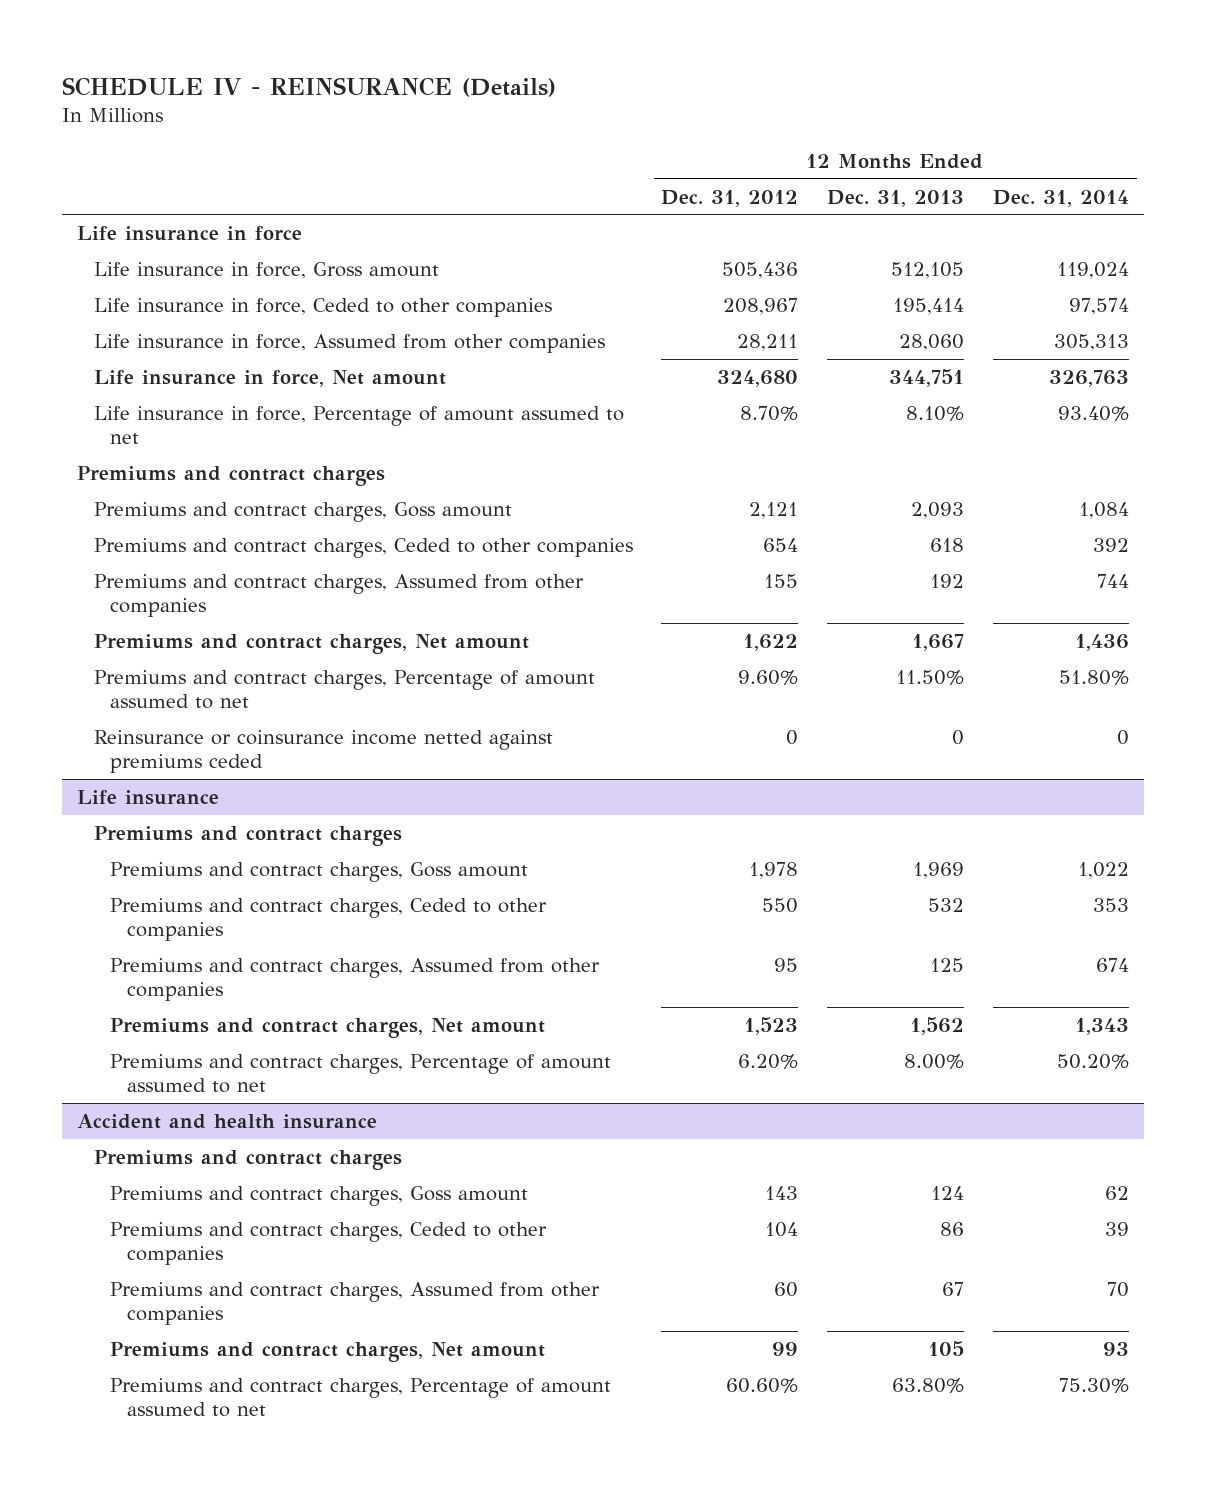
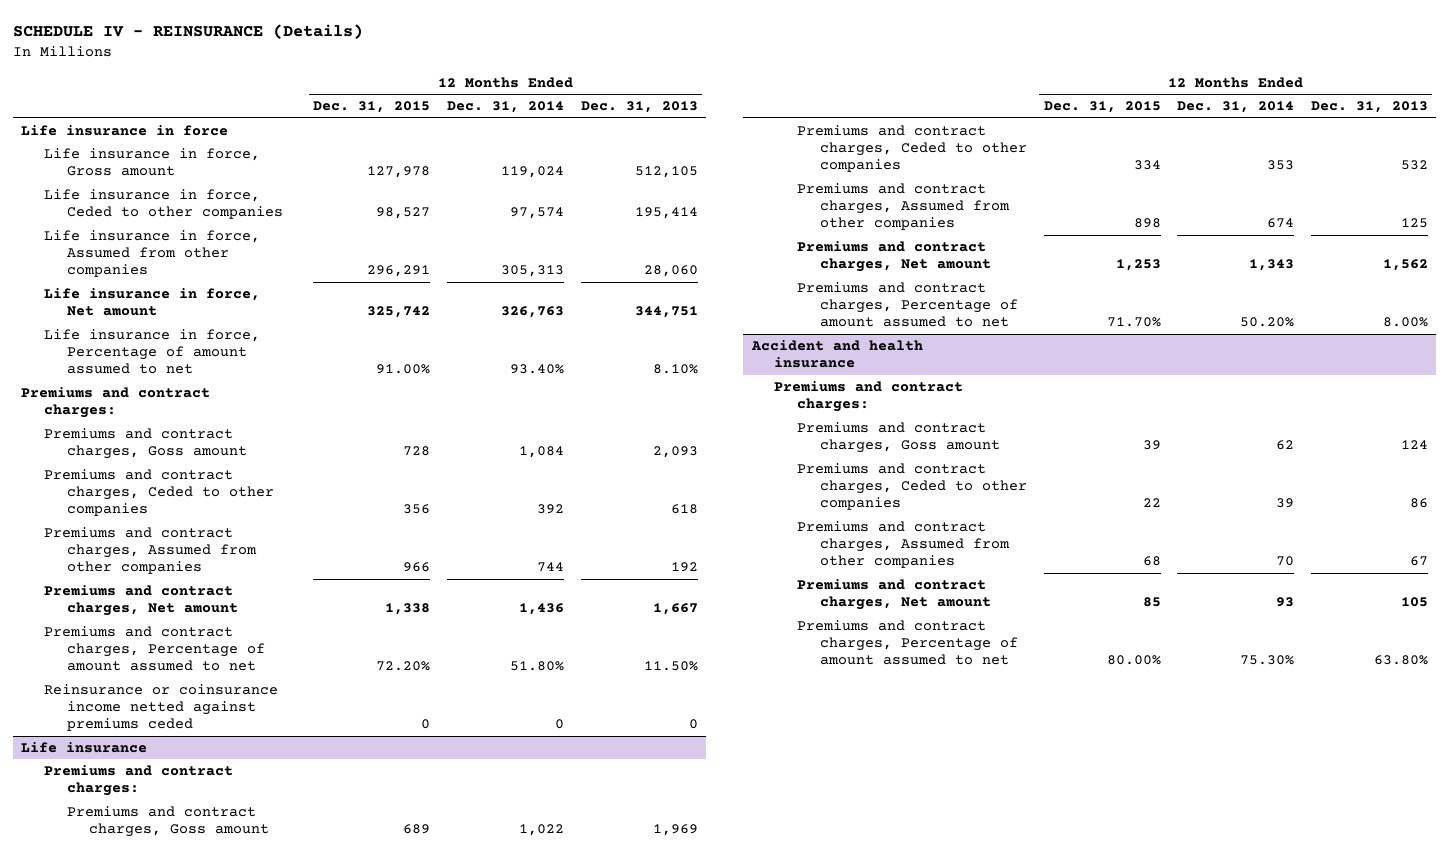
[661,189,799,207] Dec. 31, 2012 -> none
none -> [313,101,431,114] Dec. 31, 2015
[76,465,385,486] Premiums and contract charges -> [21,387,211,419] Premiums and contract charges:
[93,825,402,846] Premiums and contract charges -> [44,765,234,797] Premiums and contract charges:
[93,1149,402,1170] Premiums and contract charges -> [774,381,964,413] Premiums and contract charges:

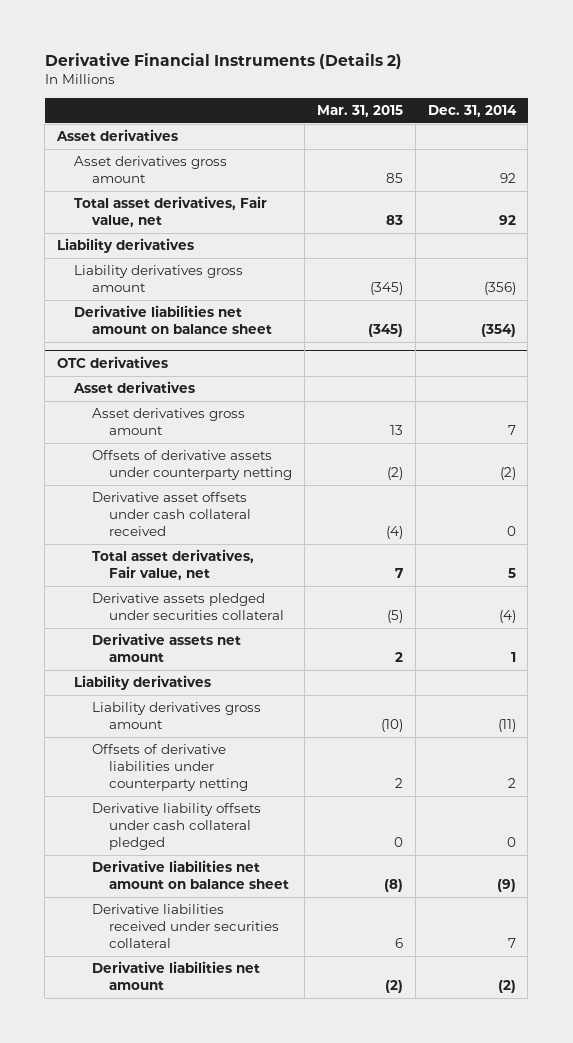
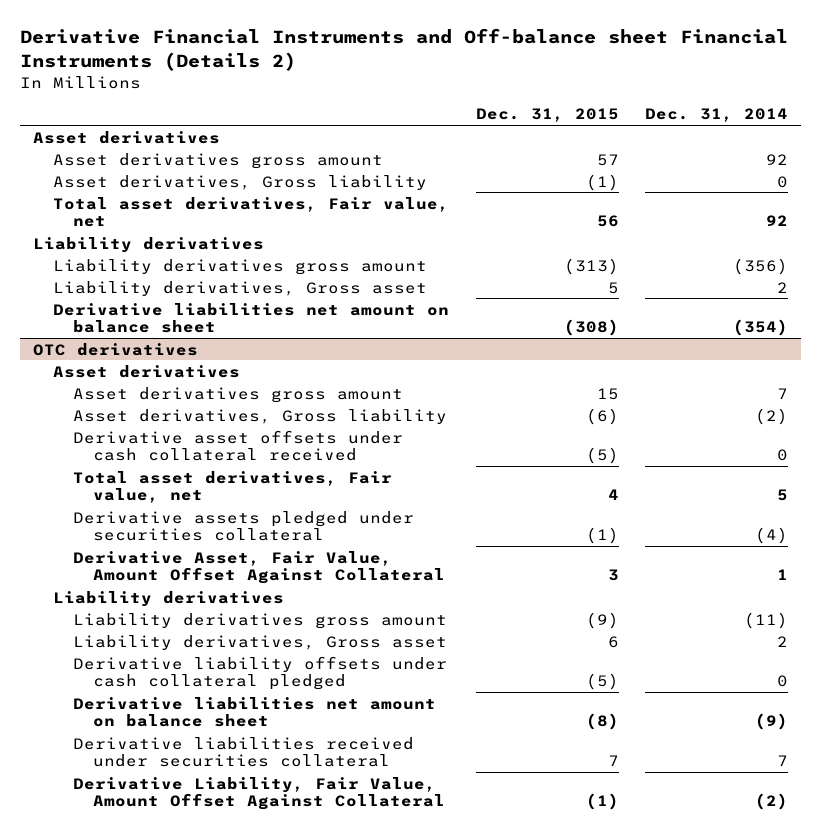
[44,52,402,69] Derivative Financial Instruments (Details 2) -> [19,28,788,71] Derivative Financial Instruments and Off-balance sheet Financial Instruments (Details 2)
[316,104,403,117] Mar. 31, 2015 -> none
none -> [475,108,619,123] Dec. 31, 2015
none -> [53,174,428,190] Asset derivatives, Gross liability
none -> [53,280,428,296] Liability derivatives, Gross asset
[91,450,293,481] Offsets of derivative assets under counterparty netting -> none
none -> [73,408,448,424] Asset derivatives, Gross liability
[91,633,241,663] Derivative assets net amount -> none
none -> [73,550,446,585] Derivative Asset, Fair Value, Amount Offset Against Collateral
[91,744,249,791] Offsets of derivative liabilities under counterparty netting -> none
none -> [73,634,448,650] Liability derivatives, Gross asset
[91,961,260,991] Derivative liabilities net amount -> none
none -> [73,776,446,811] Derivative Liability, Fair Value, Amount Offset Against Collateral

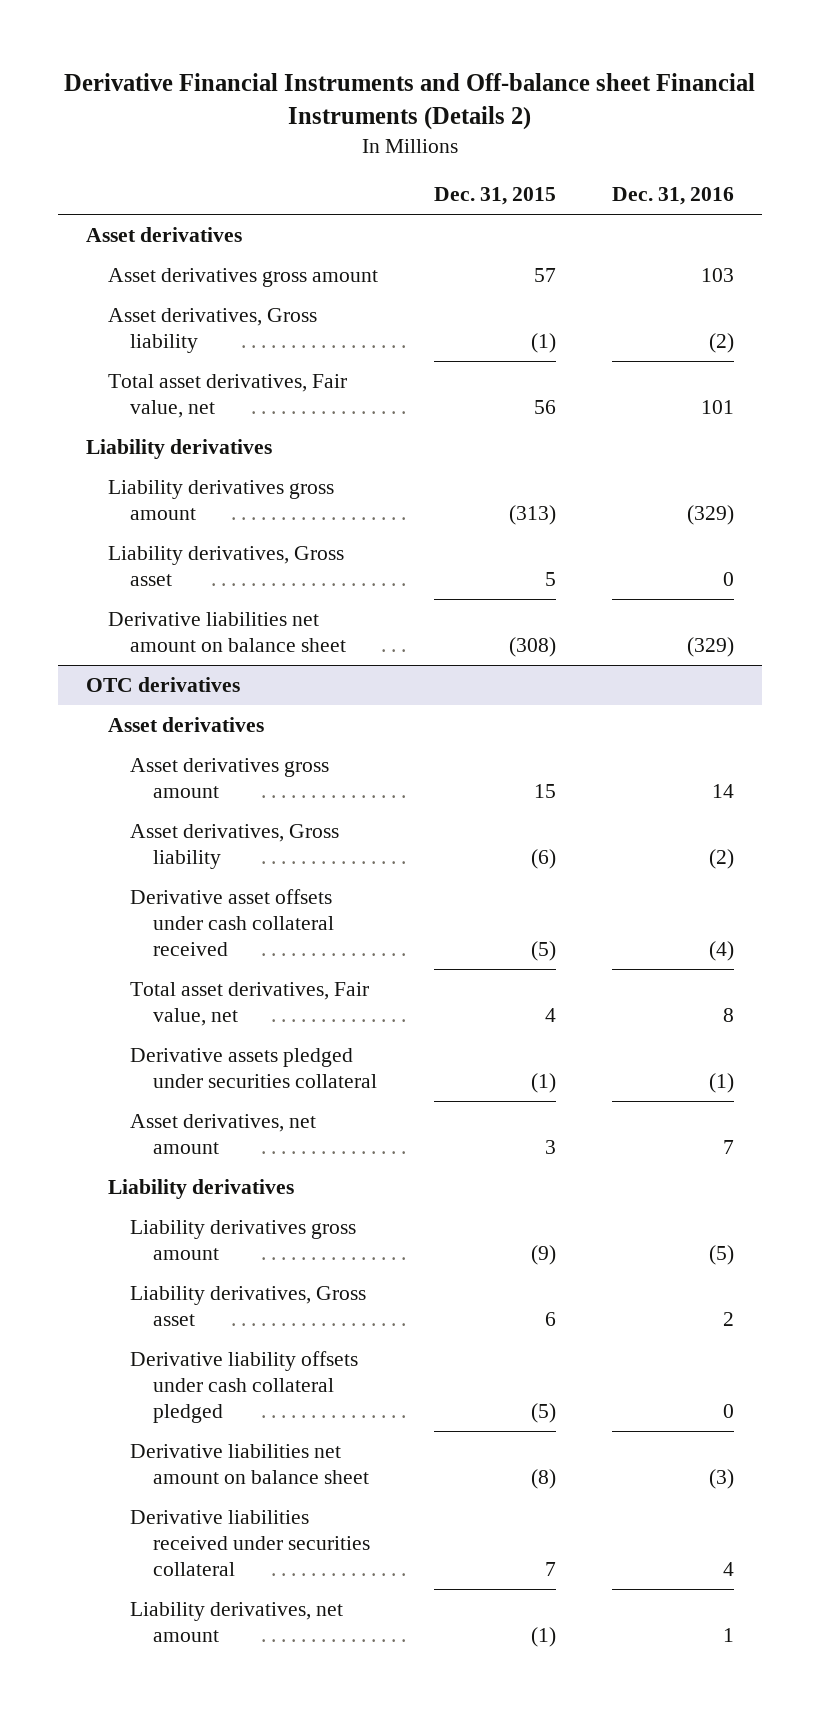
[645,108,789,123] Dec. 31, 2014 -> none
none -> [611,186,734,205] Dec. 31, 2016
[73,550,446,585] Derivative Asset, Fair Value, Amount Offset Against Collateral -> [130,1114,317,1154] Asset derivatives, net amount
[73,776,446,811] Derivative Liability, Fair Value, Amount Offset Against Collateral -> [130,1602,344,1642] Liability derivatives, net amount

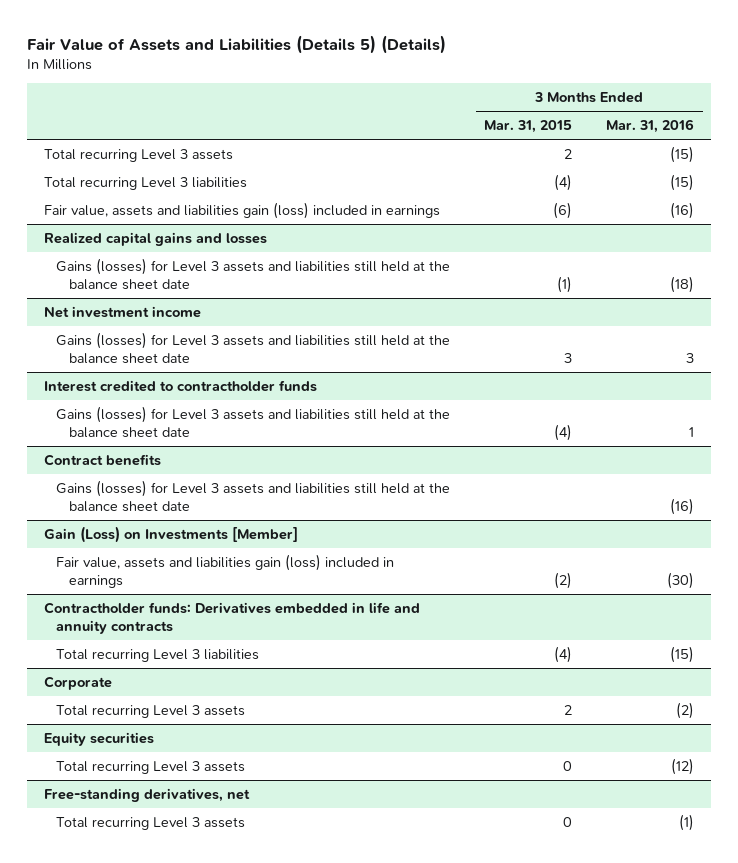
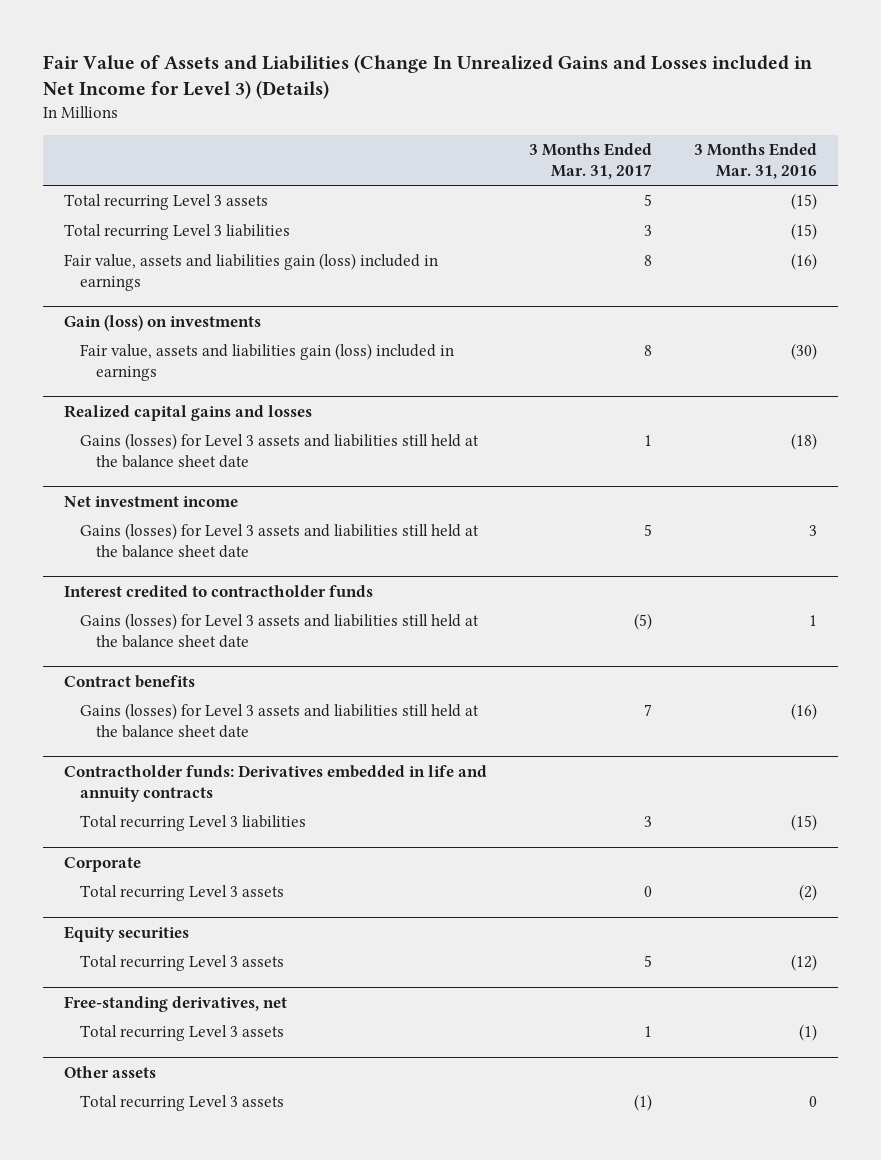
[27,34,447,54] Fair Value of Assets and Liabilities (Details 5) (Details) -> [42,54,812,100] Fair Value of Assets and Liabilities (Change In Unrealized Gains and Losses included in Net Income for Level 3) (Details)
[484,120,573,134] Mar. 31, 2015 -> none
none -> [528,143,652,180] 3 Months Ended Mar. 31, 2017
none -> [63,314,261,331] Gain (loss) on investments
none -> [79,343,454,382] Fair value, assets and liabilities gain (loss) included in earnings
[44,525,299,543] Gain (Loss) on Investments [Member] -> none
[56,553,395,589] Fair value, assets and liabilities gain (loss) included in earnings -> none
none -> [63,1065,156,1078] Other assets
none -> [79,1095,284,1112] Total recurring Level 3 assets

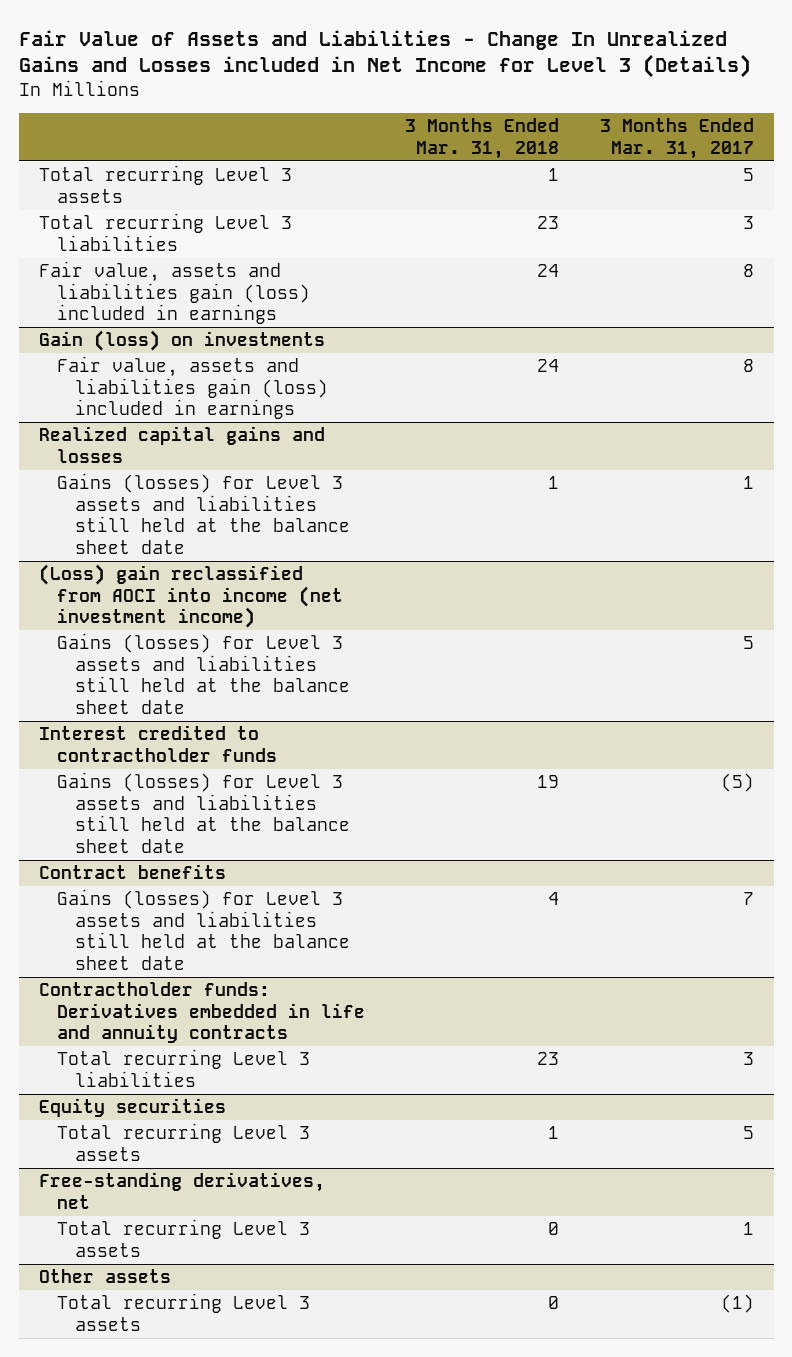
[42,54,812,100] Fair Value of Assets and Liabilities (Change In Unrealized Gains and Losses included in Net Income for Level 3) (Details) -> [18,29,751,79] Fair Value of Assets and Liabilities - Change In Unrealized Gains and Losses included in Net Income for Level 3 (Details)
[693,143,817,180] 3 Months Ended Mar. 31, 2016 -> none
none -> [405,118,560,159] 3 Months Ended Mar. 31, 2018
[63,495,238,507] Net investment income -> [38,564,343,629] (Loss) gain reclassified from AOCI into income (net investment income)
[63,856,141,872] Corporate -> none
[79,885,284,902] Total recurring Level 3 assets -> none

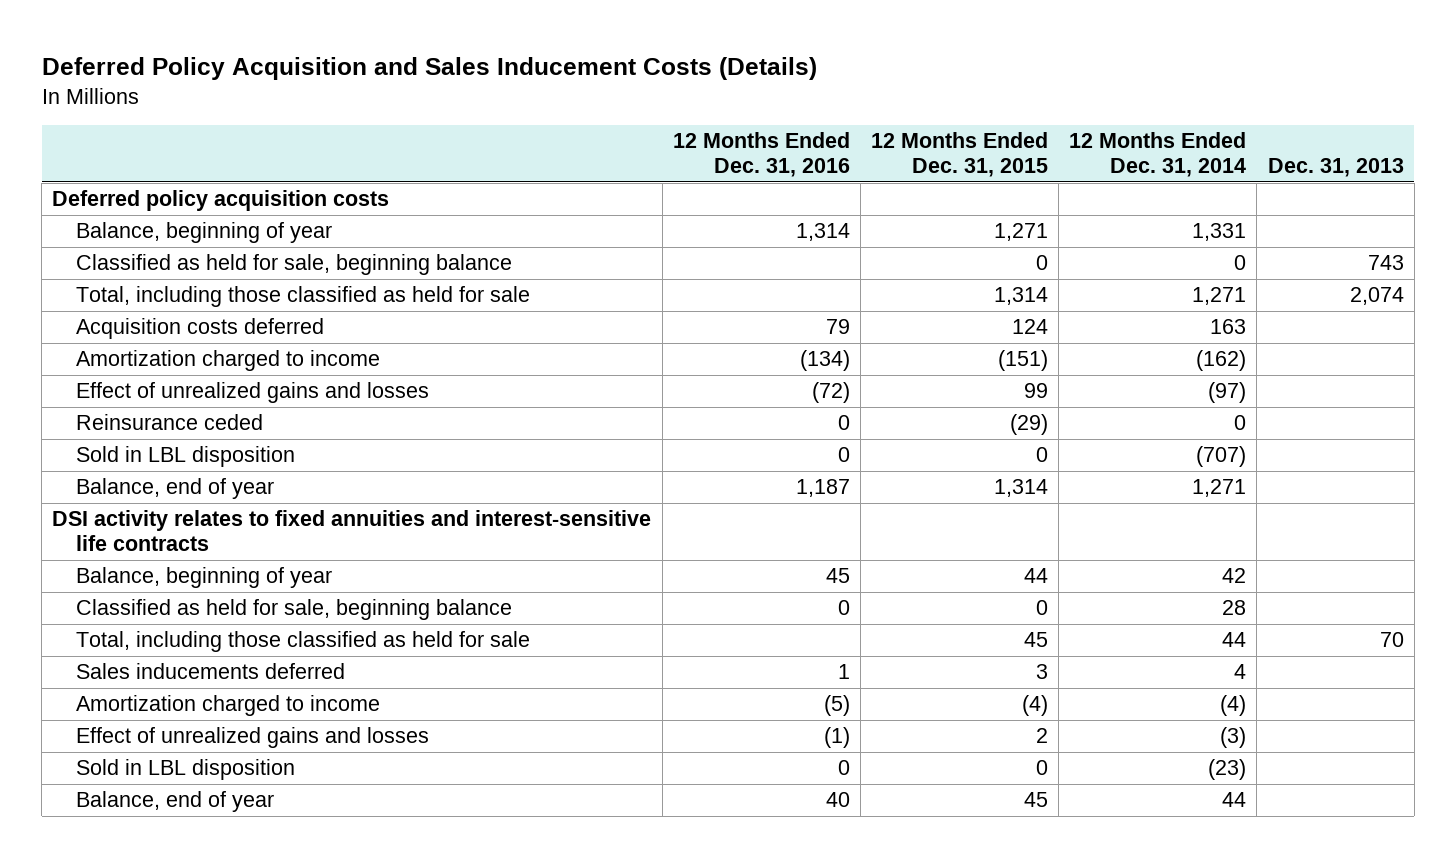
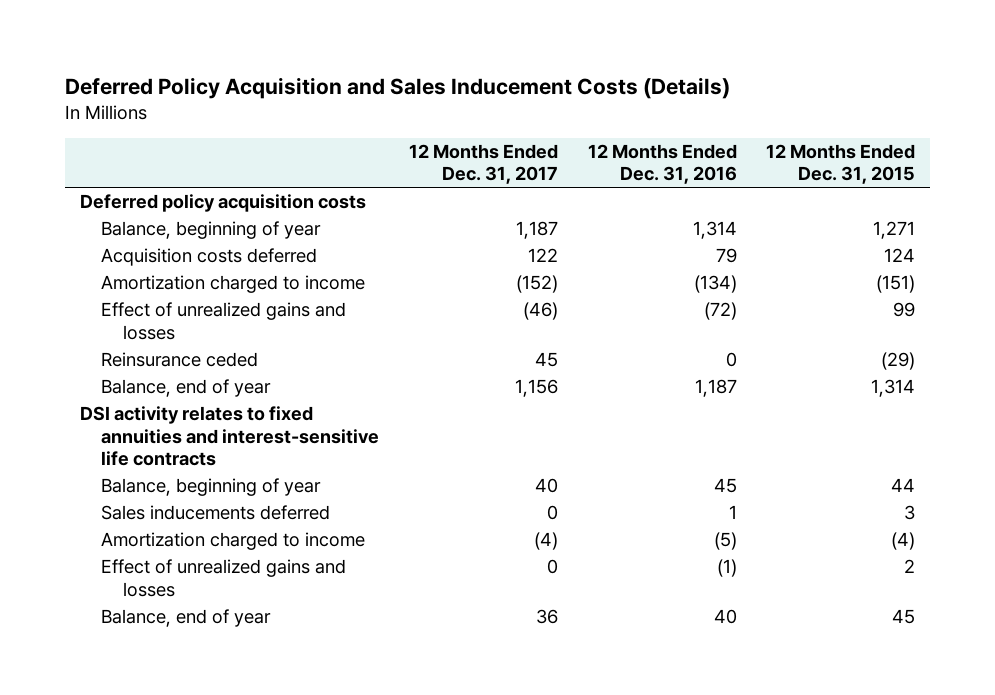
[1069,132,1247,177] 12 Months Ended Dec. 31, 2014 -> none
[1267,157,1404,177] Dec. 31, 2013 -> none
none -> [409,143,559,185] 12 Months Ended Dec. 31, 2017
[76,254,513,276] Classified as held for sale, beginning balance -> none
[76,286,531,308] Total, including those classified as held for sale -> none
[76,446,296,468] Sold in LBL disposition -> none
[76,599,513,621] Classified as held for sale, beginning balance -> none
[76,631,531,653] Total, including those classified as held for sale -> none
[76,759,296,781] Sold in LBL disposition -> none

